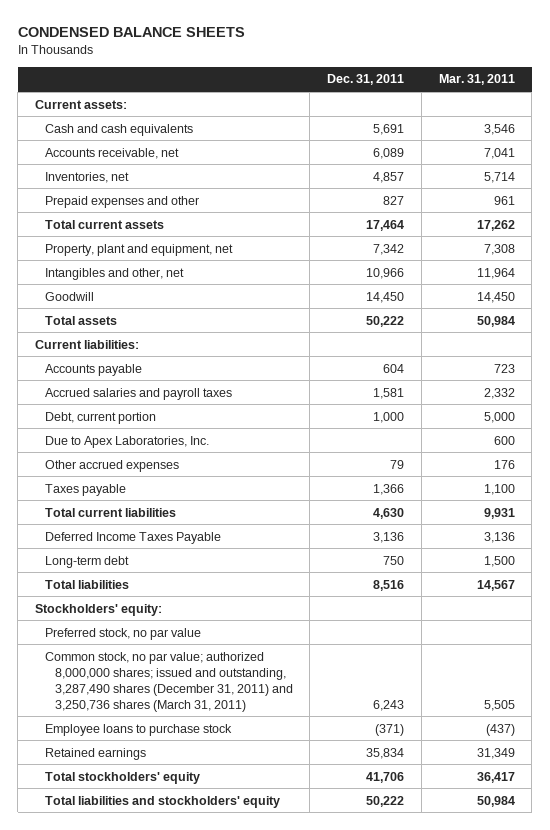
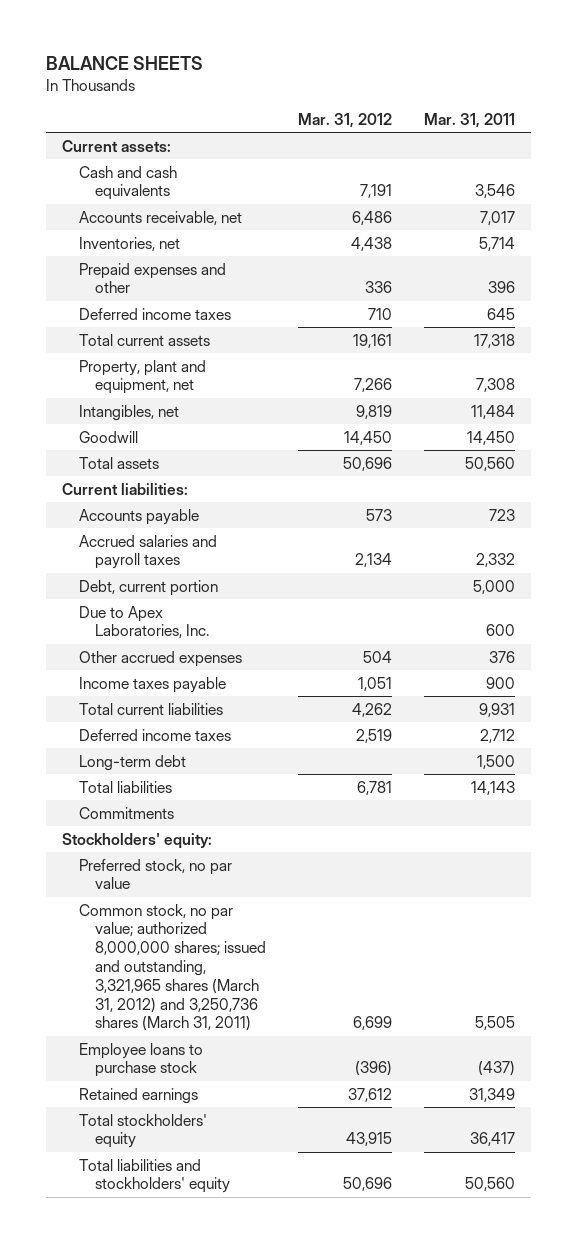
[17,27,245,38] CONDENSED BALANCE SHEETS -> [46,56,204,71] BALANCE SHEETS
[327,74,405,86] Dec. 31, 2011 -> none
none -> [298,113,393,129] Mar. 31, 2012
[483,147,515,159] 7,041 -> [480,210,516,225] 7,017
[493,195,515,205] 961 -> [488,281,516,294] 396
none -> [78,307,231,320] Deferred income taxes
[476,219,515,231] 17,262 -> [474,333,516,348] 17,318
[44,267,184,280] Intangibles and other, net -> [78,404,179,421] Intangibles, net
[476,267,515,279] 11,964 -> [471,404,516,419] 11,484
[476,315,515,327] 50,984 -> [465,456,516,471] 50,560
[493,459,515,469] 176 -> [489,650,516,663] 376
[44,483,126,496] Taxes payable -> [78,676,226,693] Income taxes payable
[483,483,515,495] 1,100 -> [486,676,516,689] 900
[44,531,221,544] Deferred Income Taxes Payable -> [78,728,231,741] Deferred income taxes
[483,531,515,543] 3,136 -> [480,728,516,743] 2,712
[476,579,515,591] 14,567 -> [471,780,516,795] 14,143
none -> [78,806,174,819] Commitments
[44,651,293,712] Common stock, no par value; authorized 8,000,000 shares; issued and outstanding, 3,287,490 shares (December 31, 2011) and 3,250,736 shares (March 31, 2011) -> [78,903,266,1032] Common stock, no par value; authorized 8,000,000 shares; issued and outstanding, 3,321,965 shares (March 31, 2012) and 3,250,736 shares (March 31, 2011)
[476,795,515,807] 50,984 -> [465,1177,516,1192] 50,560

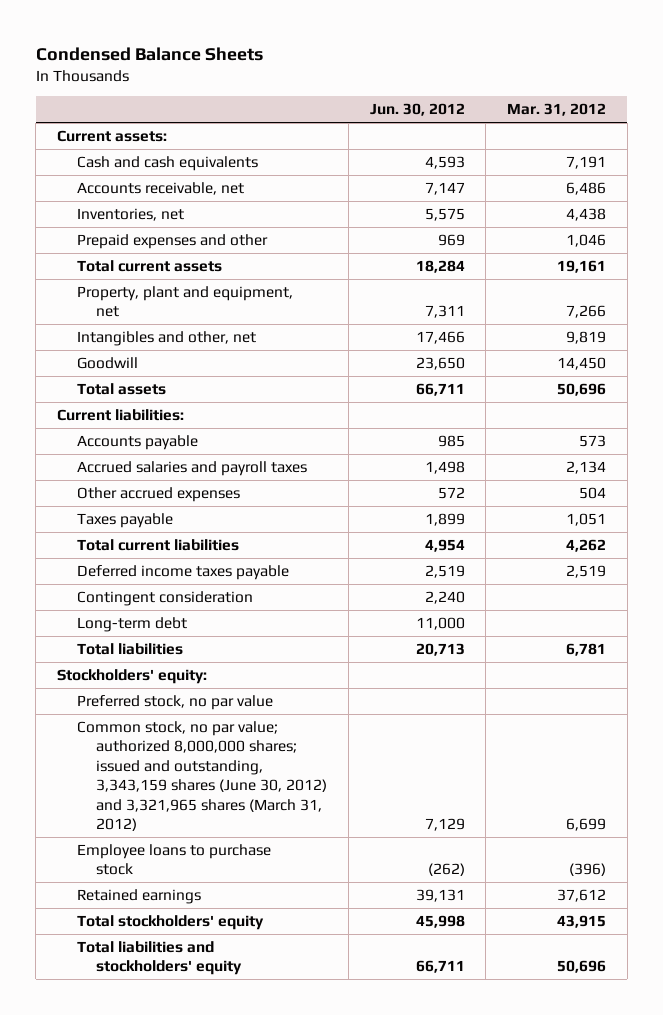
[46,56,204,71] BALANCE SHEETS -> [35,46,263,61] Condensed Balance Sheets
[424,113,516,129] Mar. 31, 2011 -> none
none -> [369,103,465,117] Jun. 30, 2012
[78,307,231,320] Deferred income taxes -> none
[365,281,393,294] 336 -> [566,233,607,247] 1,046
[78,404,179,421] Intangibles, net -> [76,330,256,346] Intangibles and other, net
[78,579,218,596] Debt, current portion -> none
[78,605,209,639] Due to Apex Laboratories, Inc. -> none
[78,676,226,693] Income taxes payable -> [76,512,173,528] Taxes payable
[78,728,231,741] Deferred income taxes -> [76,564,289,580] Deferred income taxes payable
none -> [76,590,253,606] Contingent consideration
[78,806,174,819] Commitments -> none
[78,903,266,1032] Common stock, no par value; authorized 8,000,000 shares; issued and outstanding, 3,321,965 shares (March 31, 2012) and 3,250,736 shares (March 31, 2011) -> [76,720,327,832] Common stock, no par value; authorized 8,000,000 shares; issued and outstanding, 3,343,159 shares (June 30, 2012) and 3,321,965 shares (March 31, 2012)

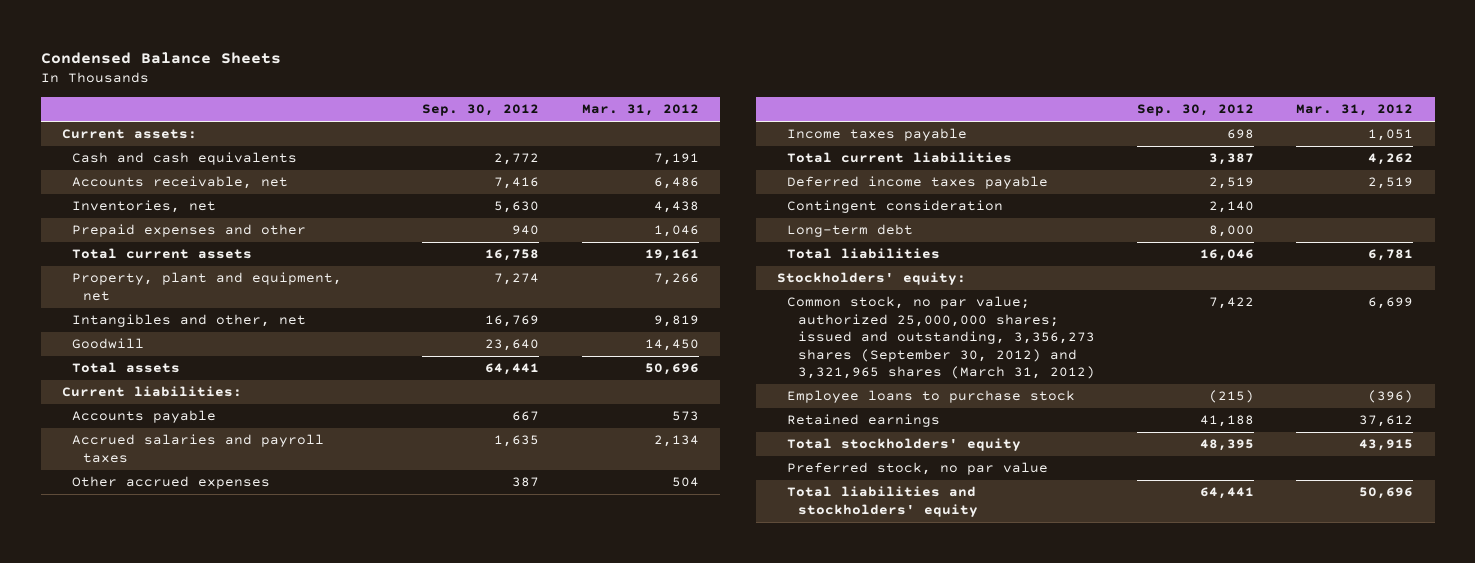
[369,103,465,117] Jun. 30, 2012 -> none
none -> [422,104,540,117] Sep. 30, 2012
[76,512,173,528] Taxes payable -> [787,128,968,142] Income taxes payable
[76,720,327,832] Common stock, no par value; authorized 8,000,000 shares; issued and outstanding, 3,343,159 shares (June 30, 2012) and 3,321,965 shares (March 31, 2012) -> [787,296,1095,380] Common stock, no par value; authorized 25,000,000 shares; issued and outstanding, 3,356,273 shares (September 30, 2012) and 3,321,965 shares (March 31, 2012)
[76,694,273,710] Preferred stock, no par value -> [787,462,1049,476] Preferred stock, no par value

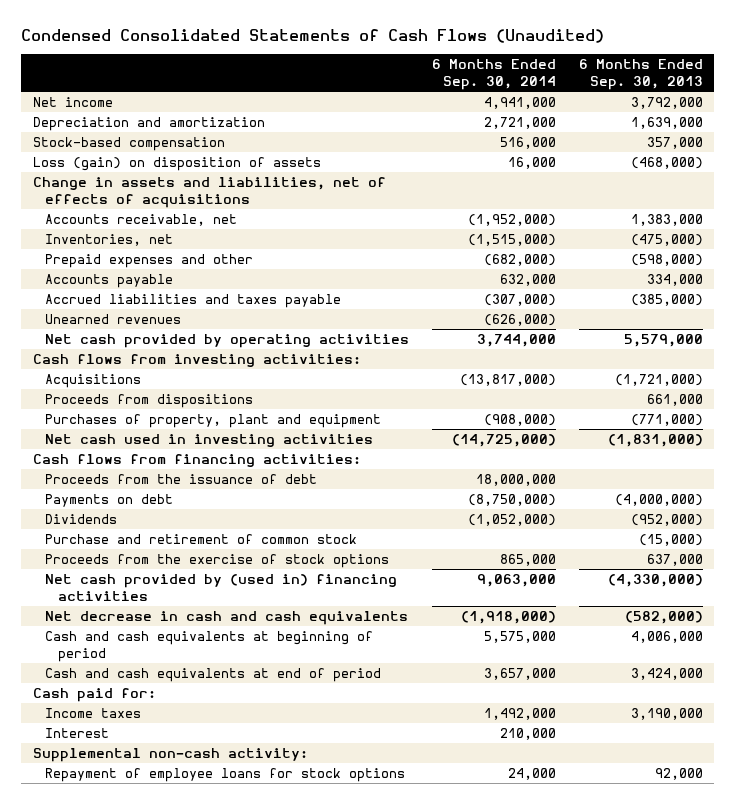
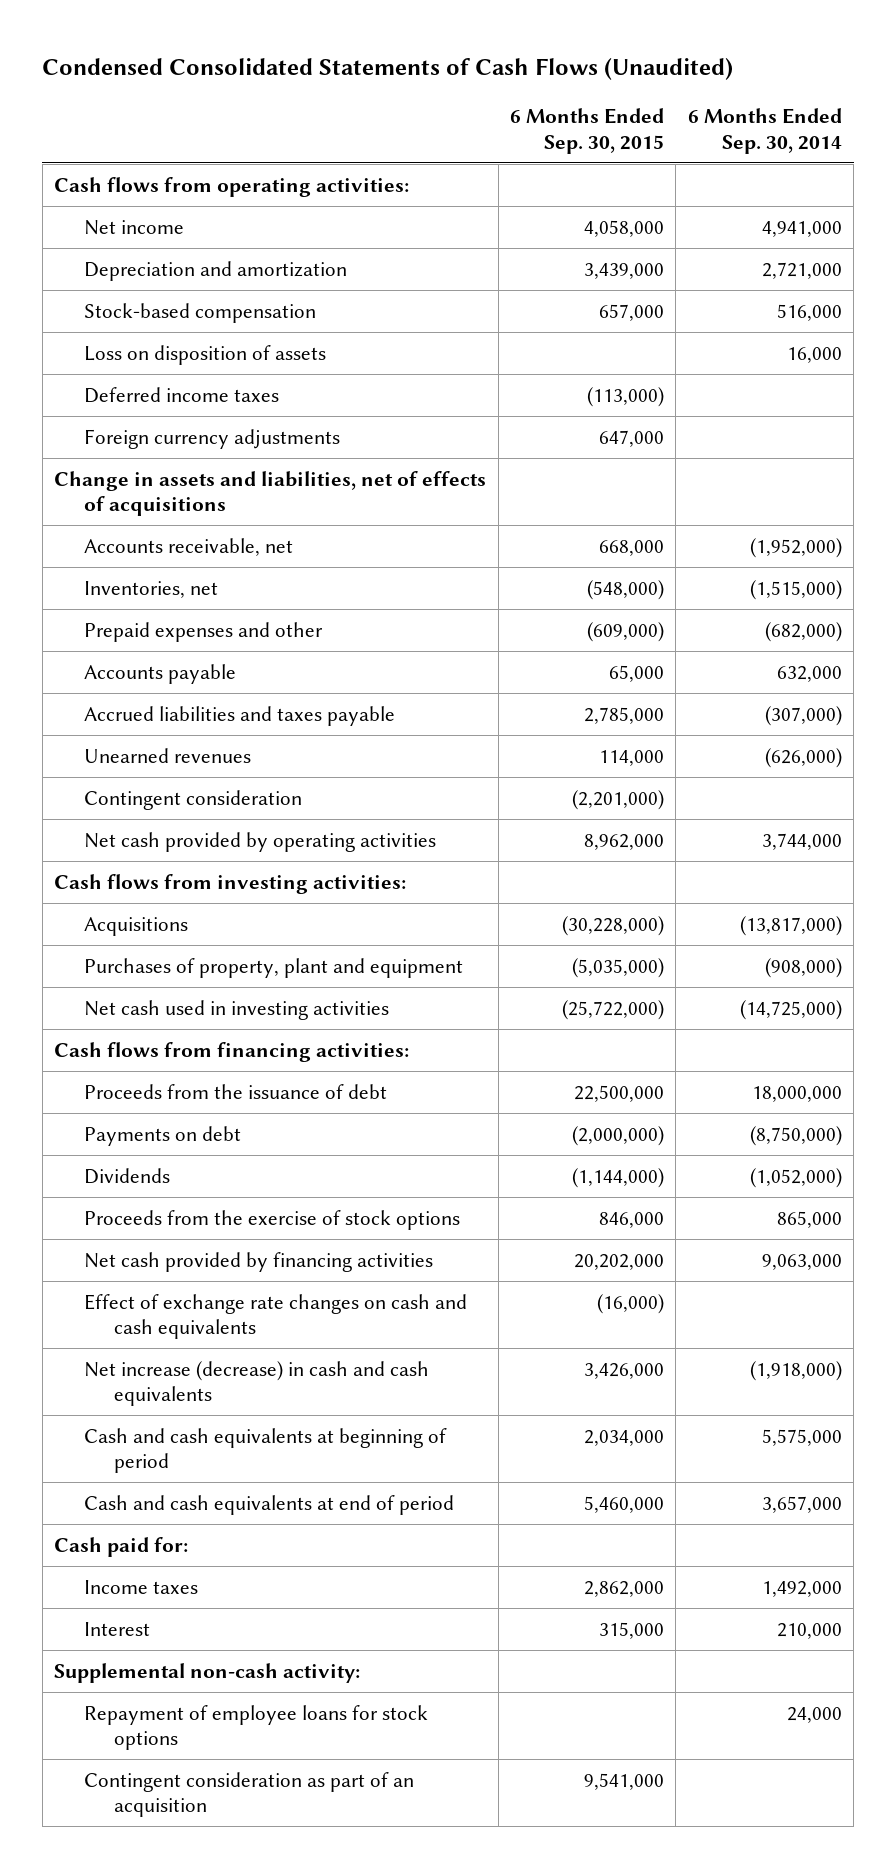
[578,59,703,90] 6 Months Ended Sep. 30, 2013 -> none
none -> [510,108,665,154] 6 Months Ended Sep. 30, 2015
none -> [54,176,410,197] Cash flows from operating activities:
[32,157,321,172] Loss (gain) on disposition of assets -> [84,344,327,365] Loss on disposition of assets
none -> [84,386,280,403] Deferred income taxes
none -> [84,428,341,449] Foreign currency adjustments
none -> [84,789,303,810] Contingent consideration
[45,394,254,409] Proceeds from dispositions -> none
[45,534,358,545] Purchase and retirement of common stock -> none
[45,574,398,601] Net cash provided by (used in) financing activities -> [84,1251,434,1272] Net cash provided by financing activities
none -> [84,1293,468,1340] Effect of exchange rate changes on cash and cash equivalents
[45,611,409,626] Net decrease in cash and cash equivalents -> [84,1360,430,1407] Net increase (decrease) in cash and cash equivalents
none -> [84,1771,415,1818] Contingent consideration as part of an acquisition

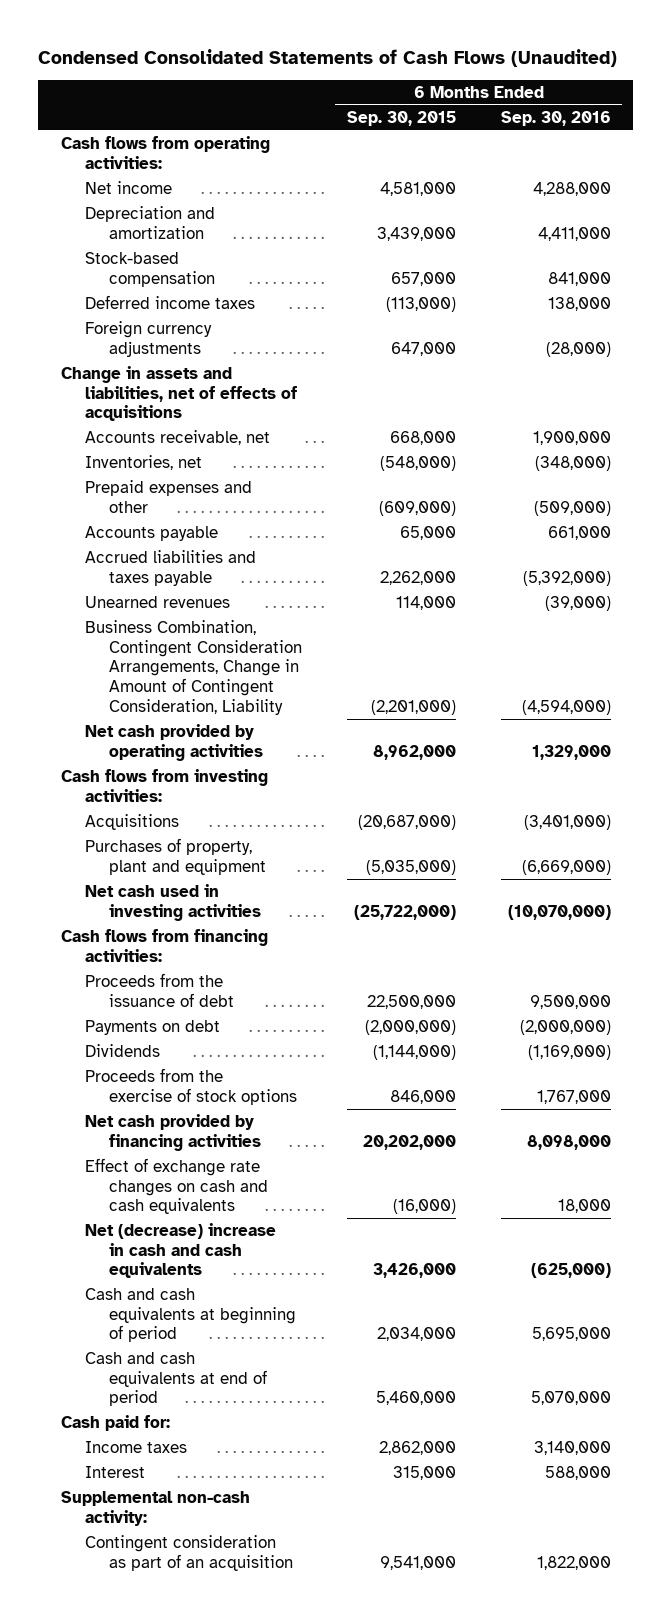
[687,108,842,154] 6 Months Ended Sep. 30, 2014 -> none
none -> [500,110,611,126] Sep. 30, 2016
[584,219,665,237] 4,058,000 -> [379,181,456,196] 4,581,000
[84,344,327,365] Loss on disposition of assets -> none
[584,706,665,724] 2,785,000 -> [379,570,456,585] 2,262,000
[84,789,303,810] Contingent consideration -> [84,619,302,715] Business Combination, Contingent Consideration Arrangements, Change in Amount of Contingent Consideration, Liability
[562,915,665,936] (30,228,000) -> [357,814,456,830] (20,687,000)
[84,1360,430,1407] Net increase (decrease) in cash and cash equivalents -> [84,1222,276,1279] Net (decrease) increase in cash and cash equivalents
[84,1704,429,1751] Repayment of employee loans for stock options -> none

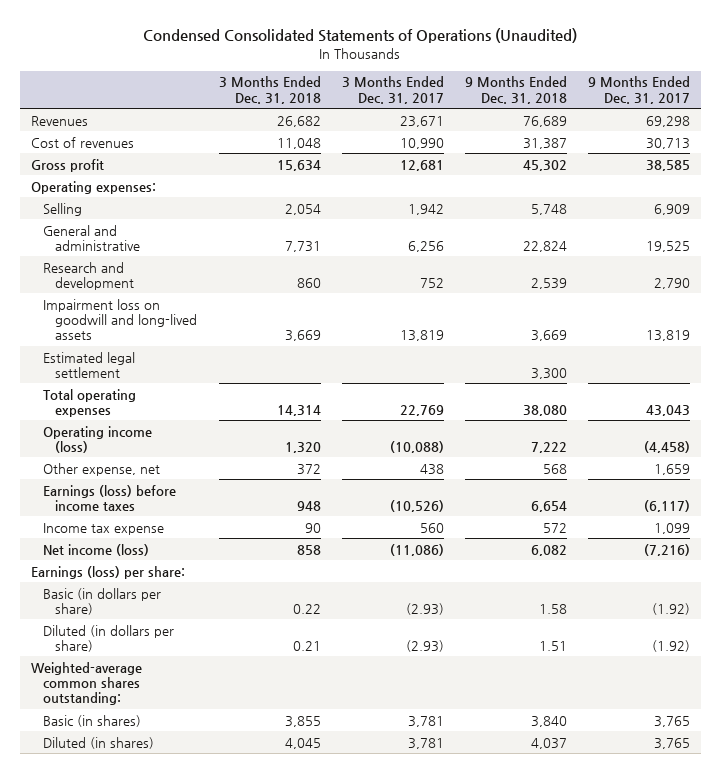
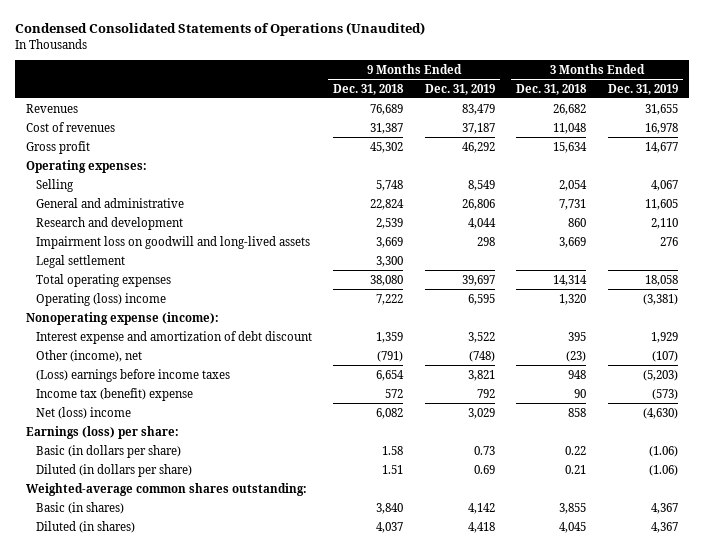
[341,76,444,104] 3 Months Ended Dec. 31, 2017 -> none
[588,76,691,104] 9 Months Ended Dec. 31, 2017 -> none
none -> [424,83,495,95] Dec. 31, 2019
none -> [607,83,678,95] Dec. 31, 2019
[43,351,136,378] Estimated legal settlement -> [35,254,125,268] Legal settlement
[43,425,153,453] Operating income (loss) -> [35,292,166,306] Operating (loss) income
none -> [26,311,220,325] Nonoperating expense (income):
none -> [35,330,312,344] Interest expense and amortization of debt discount
[43,462,161,476] Other expense, net -> [35,349,142,362] Other (income), net
[296,463,321,475] 372 -> [566,350,587,362] (23)
[542,463,567,474] 568 -> [377,350,404,362] (791)
[43,484,177,511] Earnings (loss) before income taxes -> [35,368,230,382] (Loss) earnings before income taxes
[43,522,165,535] Income tax expense -> [35,387,193,401] Income tax (benefit) expense
[43,543,150,556] Net income (loss) -> [35,406,131,419] Net (loss) income

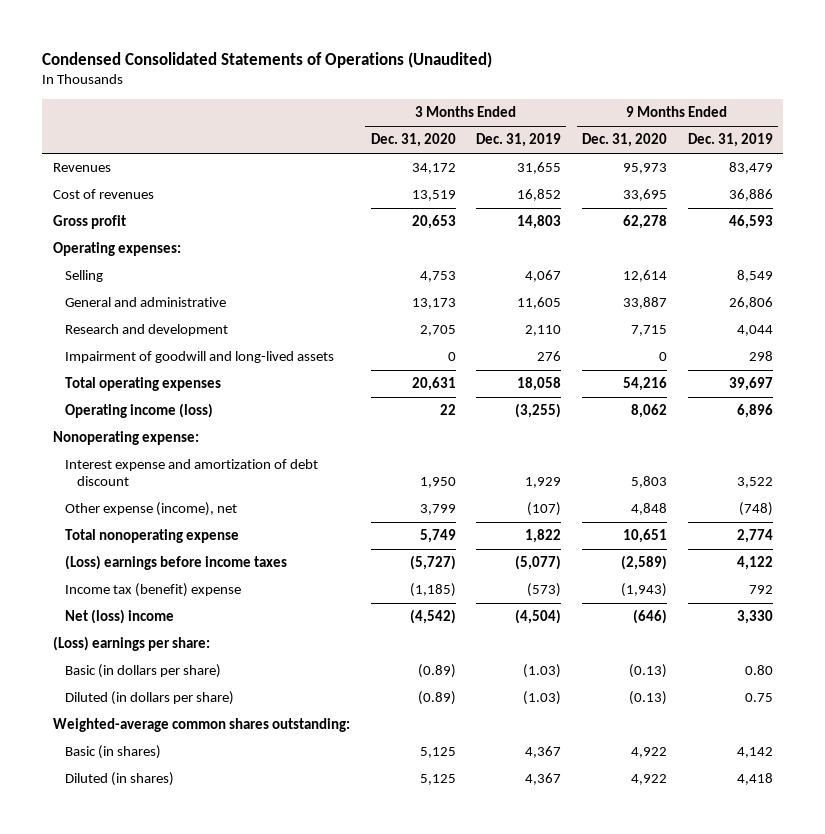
[333,83,405,95] Dec. 31, 2018 -> none
[516,83,588,95] Dec. 31, 2018 -> none
none -> [370,133,456,148] Dec. 31, 2020
none -> [581,133,667,148] Dec. 31, 2020
[461,122,495,134] 37,187 -> [728,189,773,202] 36,886
[644,122,678,134] 16,978 -> [517,189,562,202] 16,852
[461,141,495,153] 46,292 -> [728,215,773,230] 46,593
[644,141,678,153] 14,677 -> [517,215,562,230] 14,803
[35,254,125,268] Legal settlement -> none
[35,235,310,249] Impairment loss on goodwill and long-lived assets -> [64,351,334,364] Impairment of goodwill and long-lived assets
[35,292,166,306] Operating (loss) income -> [64,403,213,419] Operating income (loss)
[467,293,495,305] 6,595 -> [736,404,773,419] 6,896
[642,293,678,305] (3,381) -> [515,403,562,419] (3,255)
[26,311,220,325] Nonoperating expense (income): -> [52,431,199,446] Nonoperating expense:
[35,349,142,362] Other (income), net -> [64,502,237,517] Other expense (income), net
none -> [64,529,239,544] Total nonoperating expense
[467,369,495,381] 3,821 -> [736,556,773,571] 4,122
[642,369,678,381] (5,203) -> [515,555,562,571] (5,077)
[467,407,495,419] 3,029 -> [736,610,773,625] 3,330
[642,407,678,419] (4,630) -> [515,609,562,625] (4,504)
[26,425,180,439] Earnings (loss) per share: -> [52,636,210,652] (Loss) earnings per share:
[473,445,495,455] 0.73 -> [744,665,773,676] 0.80
[648,445,678,457] (1.06) -> [523,664,562,679] (1.03)
[473,464,495,474] 0.69 -> [744,693,773,703] 0.75
[648,464,678,476] (1.06) -> [523,691,562,706] (1.03)

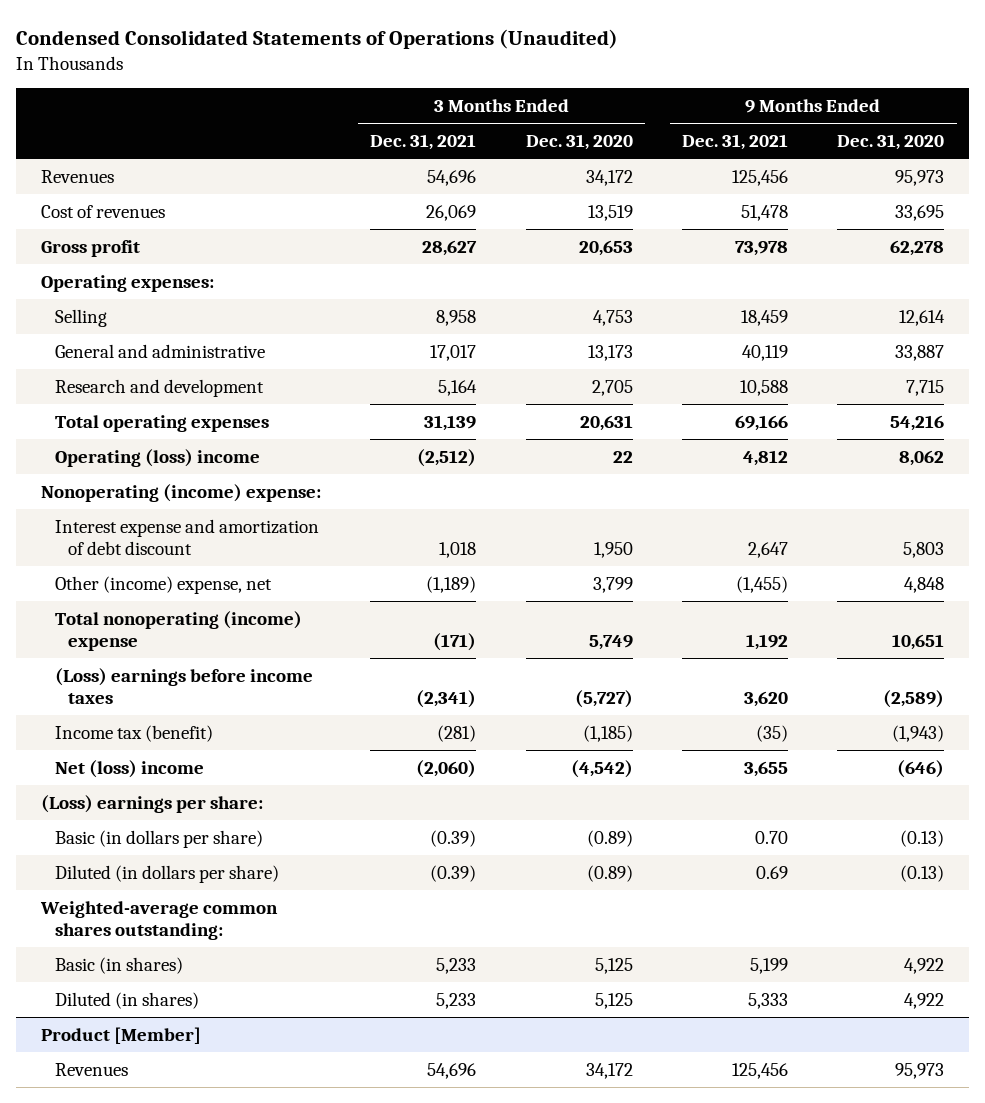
[476,133,562,148] Dec. 31, 2019 -> none
[687,133,773,148] Dec. 31, 2019 -> none
none -> [370,133,477,150] Dec. 31, 2021
none -> [682,133,789,150] Dec. 31, 2021
[64,351,334,364] Impairment of goodwill and long-lived assets -> none
[64,403,213,419] Operating income (loss) -> [54,448,260,467] Operating (loss) income
[52,431,199,446] Nonoperating expense: -> [41,483,322,502] Nonoperating (income) expense:
[64,502,237,517] Other expense (income), net -> [54,575,272,594] Other (income) expense, net
[64,529,239,544] Total nonoperating expense -> [54,610,302,651] Total nonoperating (income) expense
[64,583,241,598] Income tax (benefit) expense -> [54,724,213,742] Income tax (benefit)
none -> [41,1026,202,1044] Product [Member]
none -> [54,1062,128,1076] Revenues

